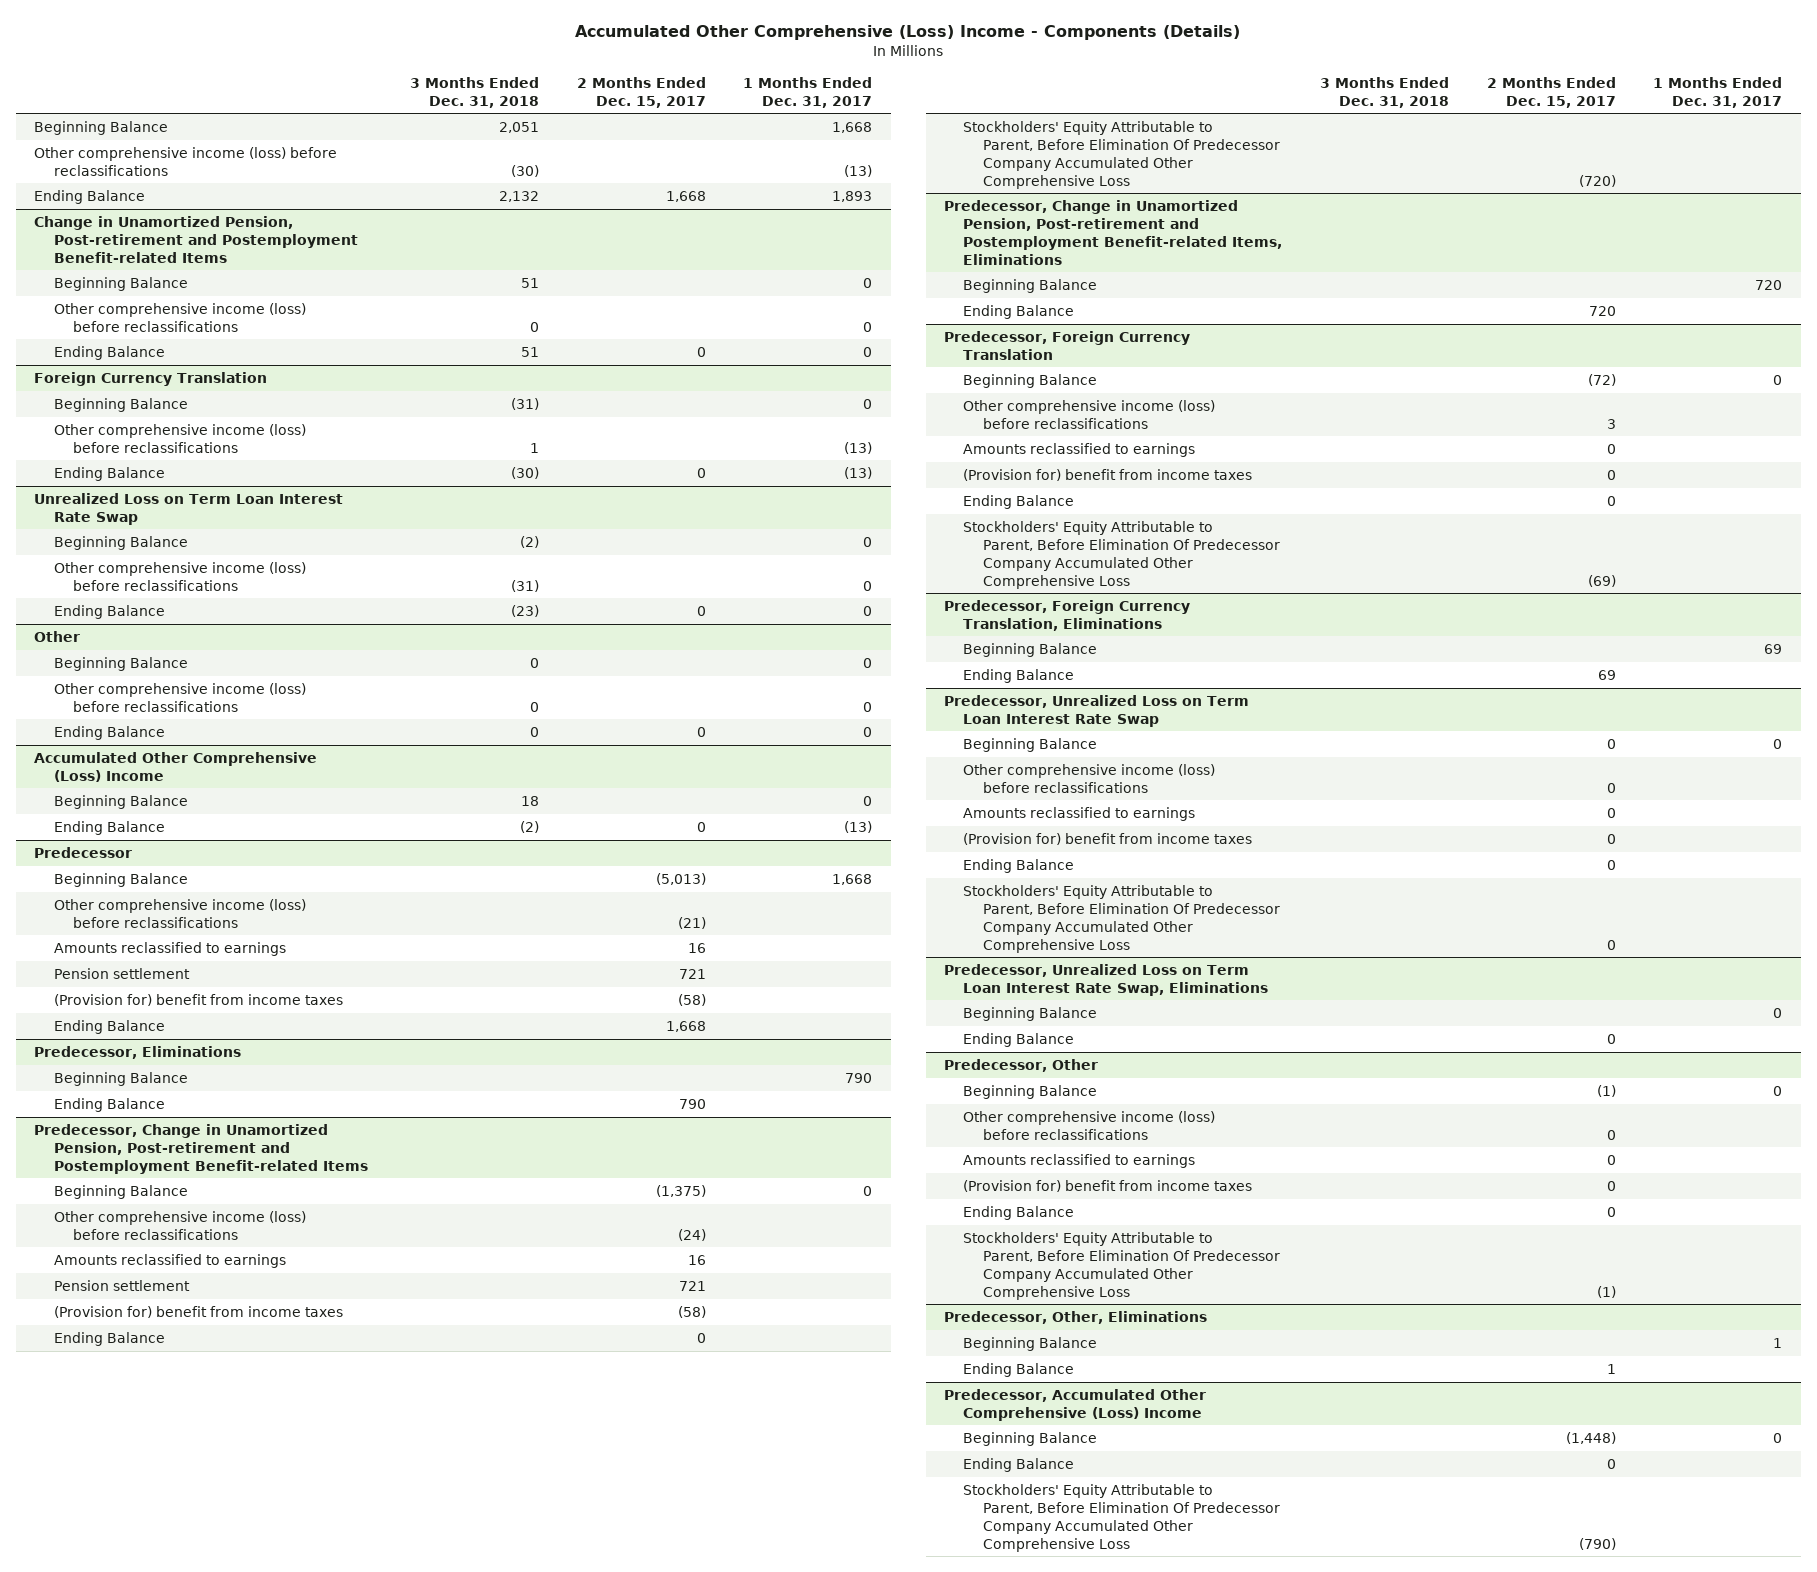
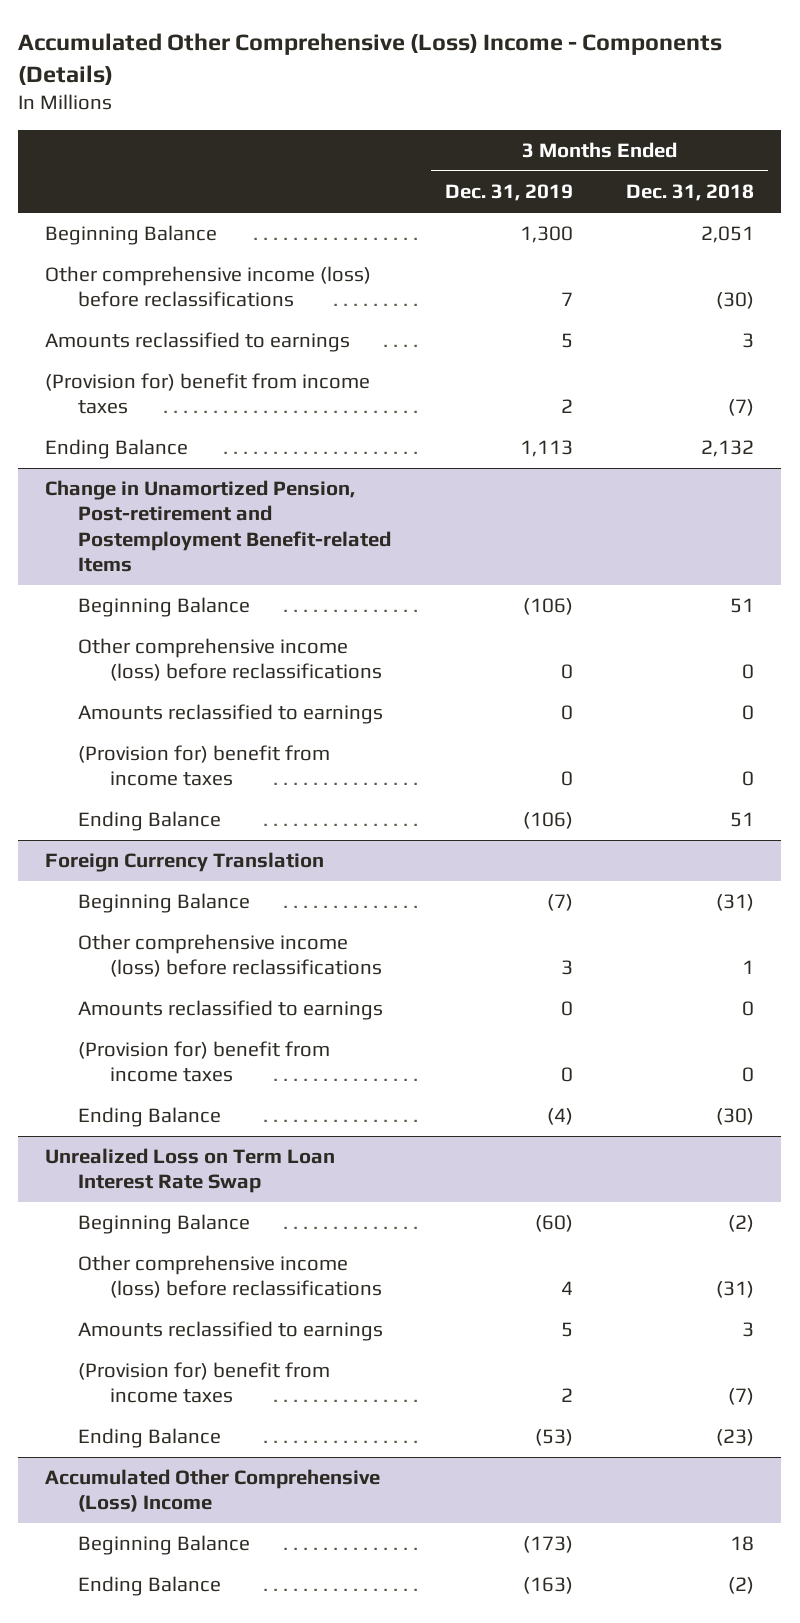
[576,76,706,108] 2 Months Ended Dec. 15, 2017 -> none
[743,76,873,108] 1 Months Ended Dec. 31, 2017 -> none
none -> [444,184,573,202] Dec. 31, 2019
none -> [45,332,351,353] Amounts reclassified to earnings
none -> [45,373,371,415] (Provision for) benefit from income taxes
none -> [77,704,383,725] Amounts reclassified to earnings
none -> [77,745,330,787] (Provision for) benefit from income taxes
none -> [77,1000,383,1021] Amounts reclassified to earnings
none -> [77,1041,330,1083] (Provision for) benefit from income taxes
none -> [77,1321,383,1342] Amounts reclassified to earnings
none -> [77,1362,330,1404] (Provision for) benefit from income taxes
[34,630,81,642] Other -> none
[53,656,188,671] Beginning Balance -> none
[53,682,306,712] Other comprehensive income (loss) before reclassifications -> none
[53,725,165,740] Ending Balance -> none
[34,846,133,858] Predecessor -> none
[53,872,188,887] Beginning Balance -> none
[53,898,306,928] Other comprehensive income (loss) before reclassifications -> none
[53,941,286,956] Amounts reclassified to earnings -> none
[53,967,190,979] Pension settlement -> none
[53,993,343,1006] (Provision for) benefit from income taxes -> none
[53,1019,165,1034] Ending Balance -> none
[34,1045,242,1059] Predecessor, Eliminations -> none
[53,1071,188,1086] Beginning Balance -> none
[53,1097,165,1112] Ending Balance -> none
[34,1123,368,1174] Predecessor, Change in Unamortized Pension, Post-retirement and Postemployment Benefit-related Items -> none
[53,1184,188,1199] Beginning Balance -> none
[53,1210,306,1240] Other comprehensive income (loss) before reclassifications -> none
[53,1253,286,1268] Amounts reclassified to earnings -> none
[53,1279,190,1291] Pension settlement -> none
[53,1305,343,1318] (Provision for) benefit from income taxes -> none
[53,1331,165,1346] Ending Balance -> none
[963,120,1280,189] Stockholders' Equity Attributable to Parent, Before Elimination Of Predecessor Company Accumulated Other Comprehensive Loss -> none
[944,199,1283,265] Predecessor, Change in Unamortized Pension, Post-retirement and Postemployment Benefit-related Items, Eliminations -> none
[963,278,1098,293] Beginning Balance -> none
[963,304,1075,319] Ending Balance -> none
[944,330,1191,360] Predecessor, Foreign Currency Translation -> none
[963,373,1098,388] Beginning Balance -> none
[963,399,1216,429] Other comprehensive income (loss) before reclassifications -> none
[963,442,1196,457] Amounts reclassified to earnings -> none
[963,468,1253,481] (Provision for) benefit from income taxes -> none
[963,494,1075,509] Ending Balance -> none
[963,520,1280,589] Stockholders' Equity Attributable to Parent, Before Elimination Of Predecessor Company Accumulated Other Comprehensive Loss -> none
[944,599,1191,631] Predecessor, Foreign Currency Translation, Eliminations -> none
[963,642,1098,657] Beginning Balance -> none
[963,668,1075,683] Ending Balance -> none
[944,694,1250,727] Predecessor, Unrealized Loss on Term Loan Interest Rate Swap -> none
[963,737,1098,752] Beginning Balance -> none
[963,763,1216,793] Other comprehensive income (loss) before reclassifications -> none
[963,806,1196,821] Amounts reclassified to earnings -> none
[963,832,1253,845] (Provision for) benefit from income taxes -> none
[963,858,1075,873] Ending Balance -> none
[963,884,1280,953] Stockholders' Equity Attributable to Parent, Before Elimination Of Predecessor Company Accumulated Other Comprehensive Loss -> none
[944,963,1269,996] Predecessor, Unrealized Loss on Term Loan Interest Rate Swap, Eliminations -> none
[963,1006,1098,1021] Beginning Balance -> none
[963,1032,1075,1047] Ending Balance -> none
[944,1058,1099,1072] Predecessor, Other -> none
[963,1084,1098,1099] Beginning Balance -> none
[963,1110,1216,1140] Other comprehensive income (loss) before reclassifications -> none
[963,1153,1196,1168] Amounts reclassified to earnings -> none
[963,1179,1253,1192] (Provision for) benefit from income taxes -> none
[963,1205,1075,1220] Ending Balance -> none
[963,1231,1280,1300] Stockholders' Equity Attributable to Parent, Before Elimination Of Predecessor Company Accumulated Other Comprehensive Loss -> none
[944,1310,1208,1324] Predecessor, Other, Eliminations -> none
[963,1336,1098,1351] Beginning Balance -> none
[963,1362,1075,1377] Ending Balance -> none
[944,1388,1207,1421] Predecessor, Accumulated Other Comprehensive (Loss) Income -> none
[963,1431,1098,1446] Beginning Balance -> none
[963,1457,1075,1472] Ending Balance -> none
[963,1483,1280,1552] Stockholders' Equity Attributable to Parent, Before Elimination Of Predecessor Company Accumulated Other Comprehensive Loss -> none

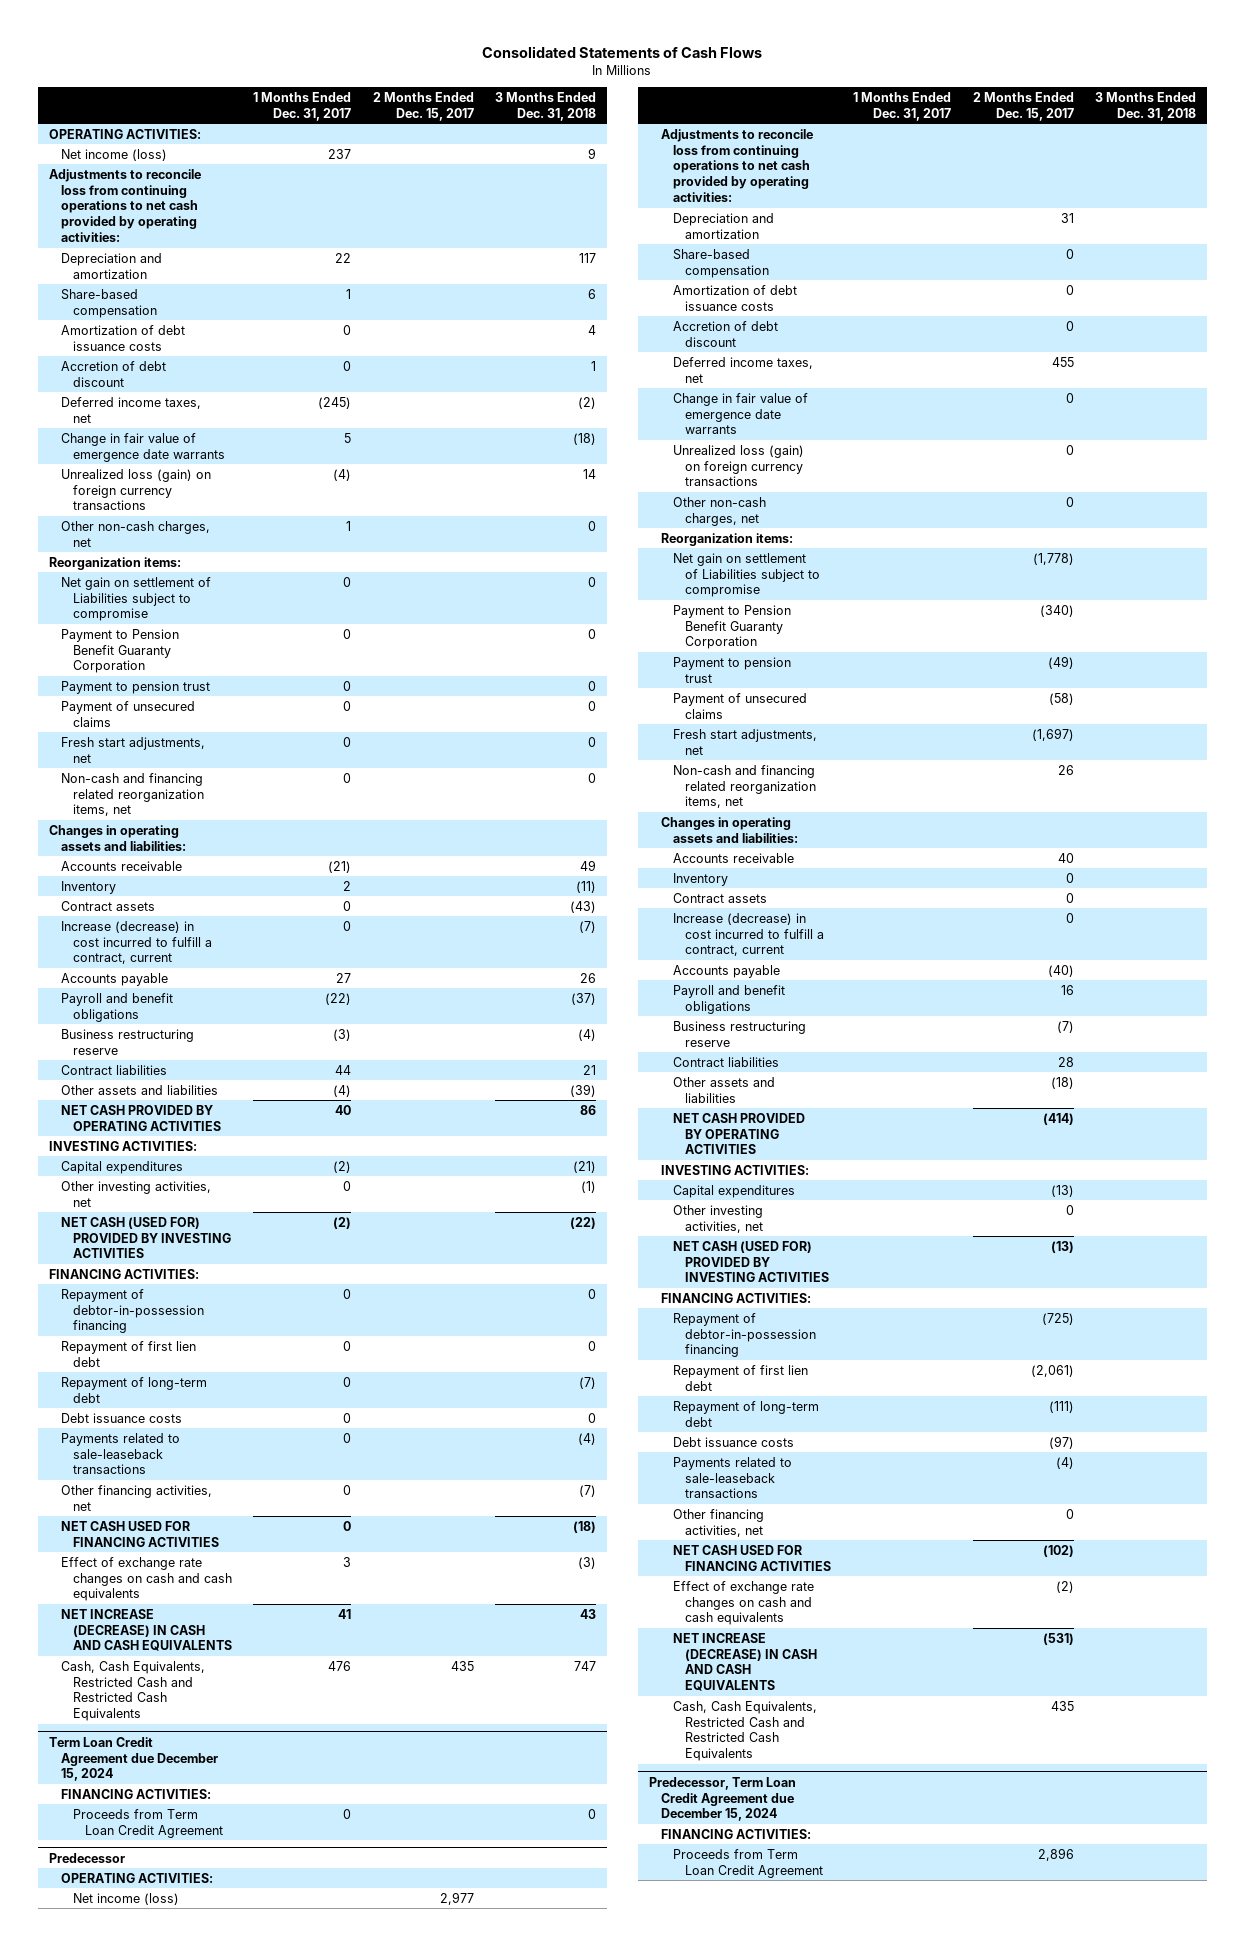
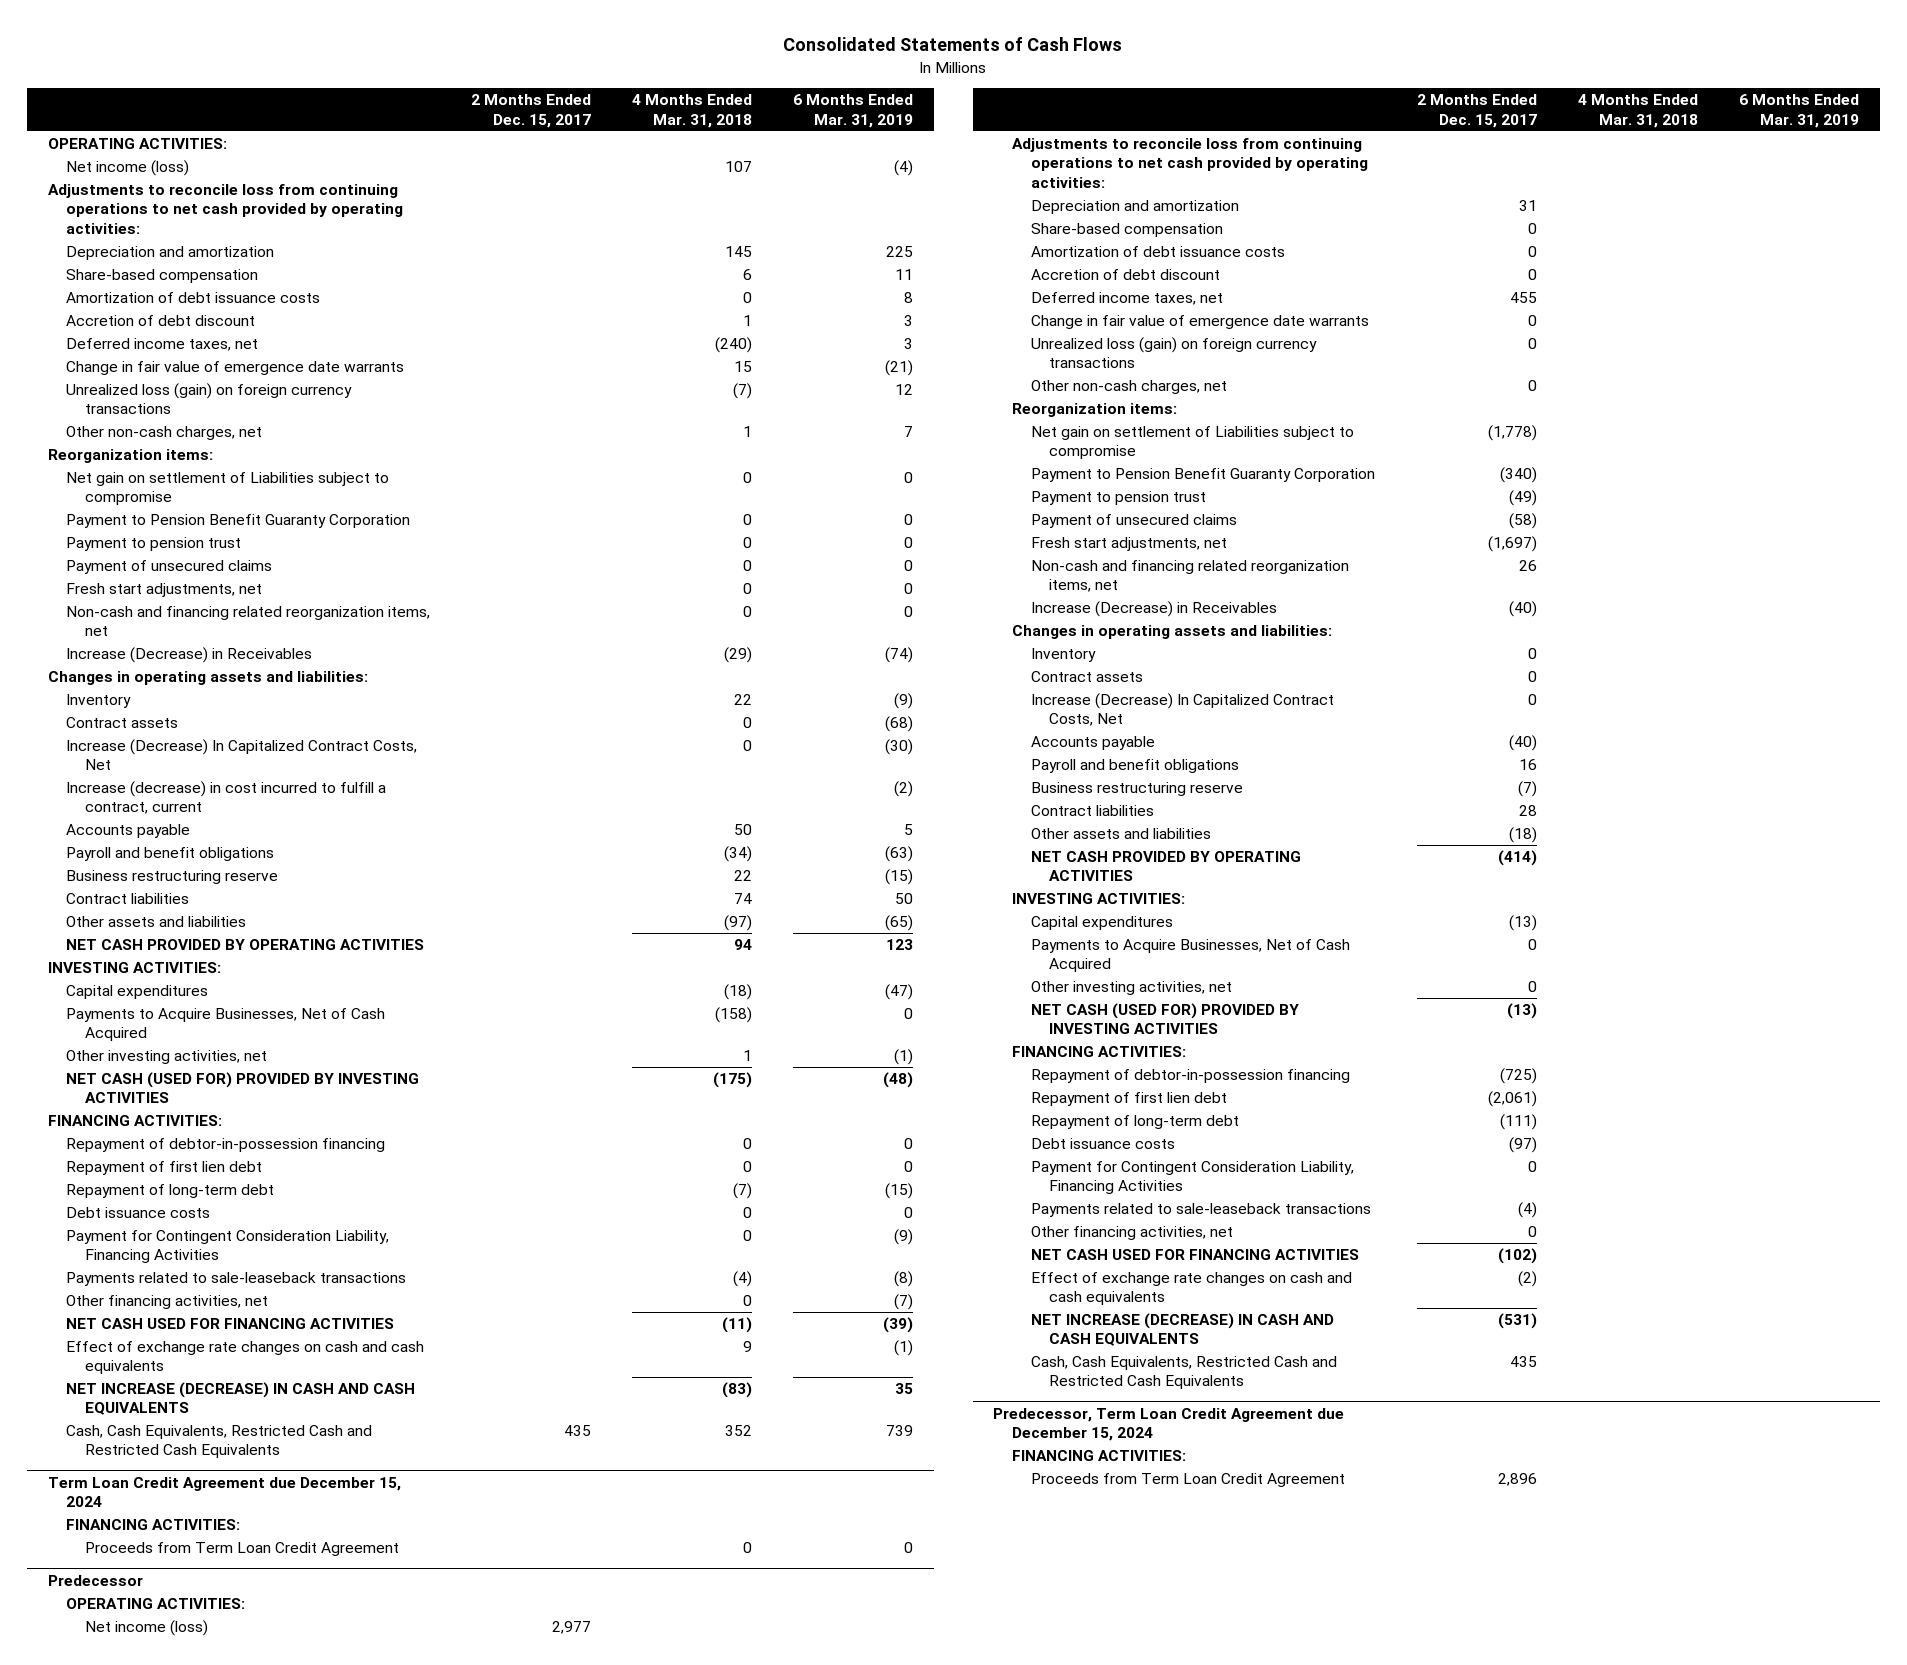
[253,92,352,121] 1 Months Ended Dec. 31, 2017 -> none
[495,92,597,121] 3 Months Ended Dec. 31, 2018 -> none
none -> [632,94,753,128] 4 Months Ended Mar. 31, 2018
none -> [793,94,914,128] 6 Months Ended Mar. 31, 2019
none -> [66,647,313,664] Increase (Decrease) in Receivables
[60,860,182,871] Accounts receivable -> none
none -> [66,739,418,771] Increase (Decrease) In Capitalized Contract Costs, Net
none -> [66,1008,386,1042] Payments to Acquire Businesses, Net of Cash Acquired
none -> [66,1230,390,1264] Payment for Contingent Consideration Liability, Financing Activities
none -> [1030,601,1277,618] Increase (Decrease) in Receivables
[673,852,795,863] Accounts receivable -> none
[673,912,825,957] Increase (decrease) in cost incurred to fulfill a contract, current -> none
none -> [1030,693,1334,727] Increase (Decrease) In Capitalized Contract Costs, Net
none -> [1030,939,1350,973] Payments to Acquire Businesses, Net of Cash Acquired
none -> [1030,1161,1354,1195] Payment for Contingent Consideration Liability, Financing Activities

